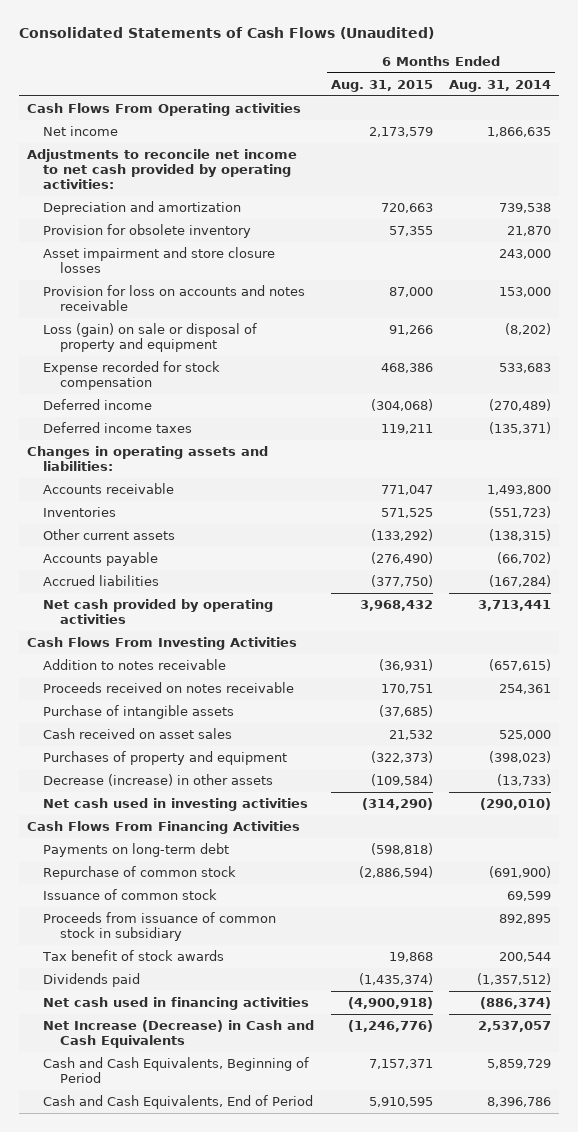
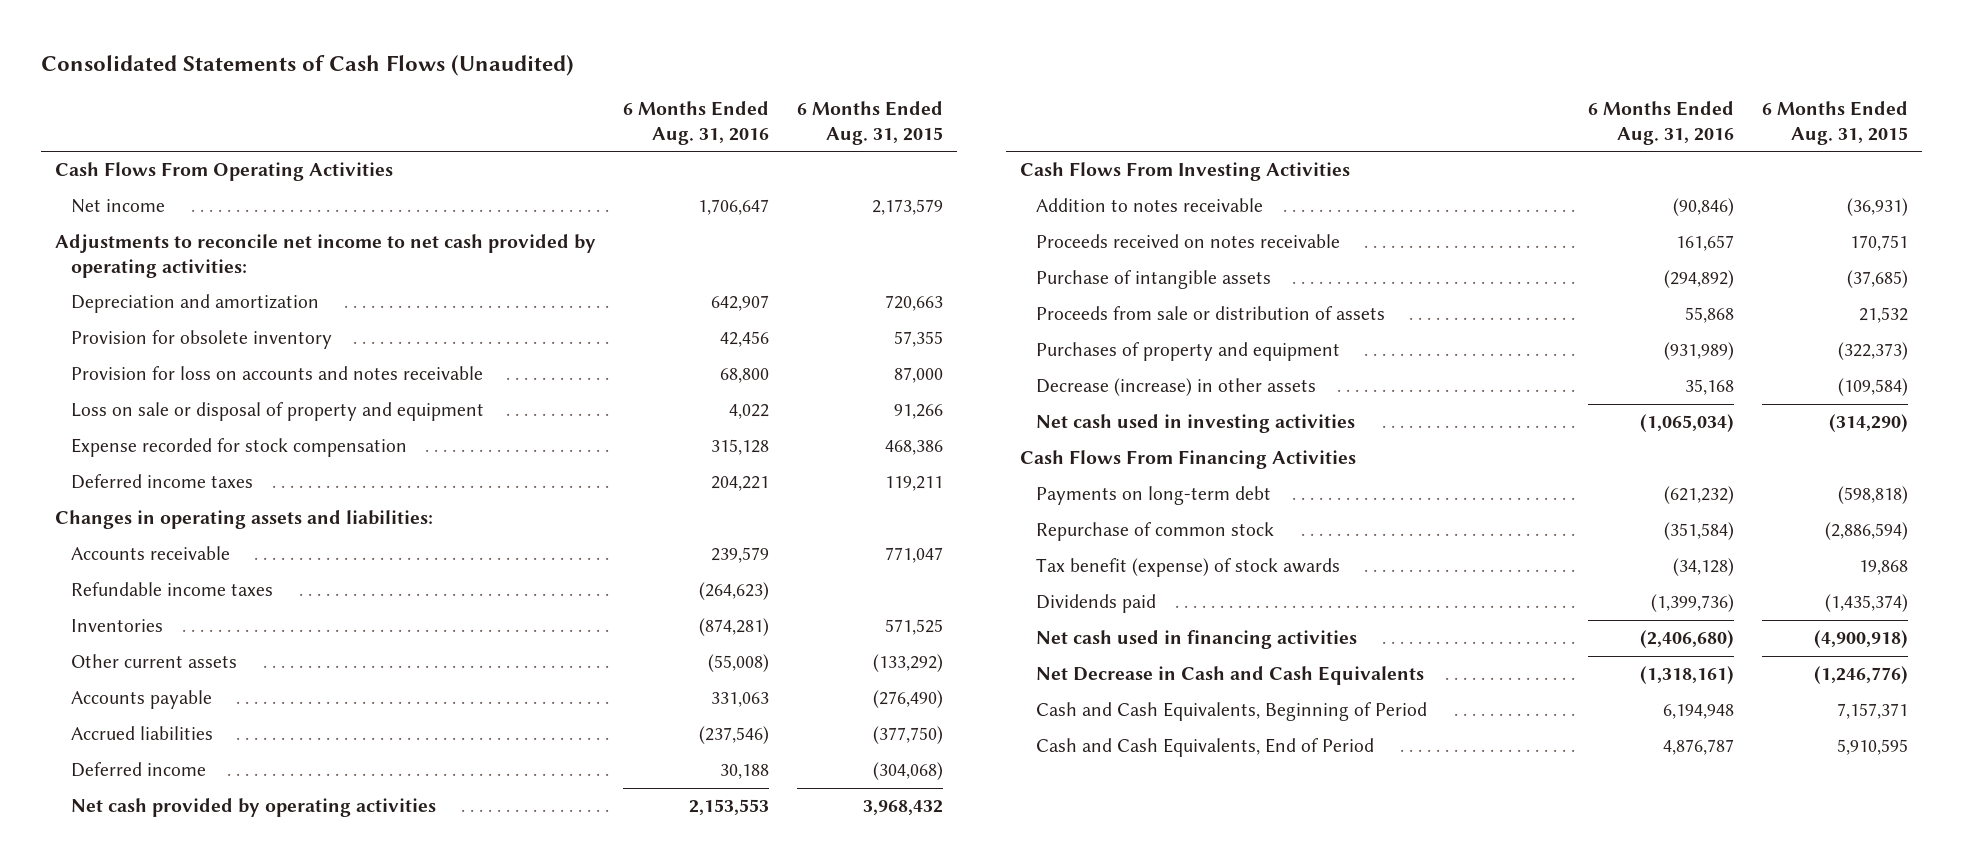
[448,79,551,92] Aug. 31, 2014 -> none
none -> [623,101,770,145] 6 Months Ended Aug. 31, 2016
[26,102,301,116] Cash Flows From Operating activities -> [54,162,393,182] Cash Flows From Operating Activities
[43,246,276,274] Asset impairment and store closure losses -> none
[43,322,258,353] Loss (gain) on sale or disposal of property and equipment -> [70,402,484,422] Loss on sale or disposal of property and equipment
none -> [70,582,273,597] Refundable income taxes
[43,398,153,410] Deferred income -> [70,762,206,778] Deferred income
[43,727,233,739] Cash received on asset sales -> [1035,306,1385,321] Proceeds from sale or distribution of assets
[43,888,218,900] Issuance of common stock -> none
[43,911,277,942] Proceeds from issuance of common stock in subsidiary -> none
[42,949,225,961] Tax benefit of stock awards -> [1035,558,1340,578] Tax benefit (expense) of stock awards
[43,1019,315,1049] Net Increase (Decrease) in Cash and Cash Equivalents -> [1035,666,1424,686] Net Decrease in Cash and Cash Equivalents

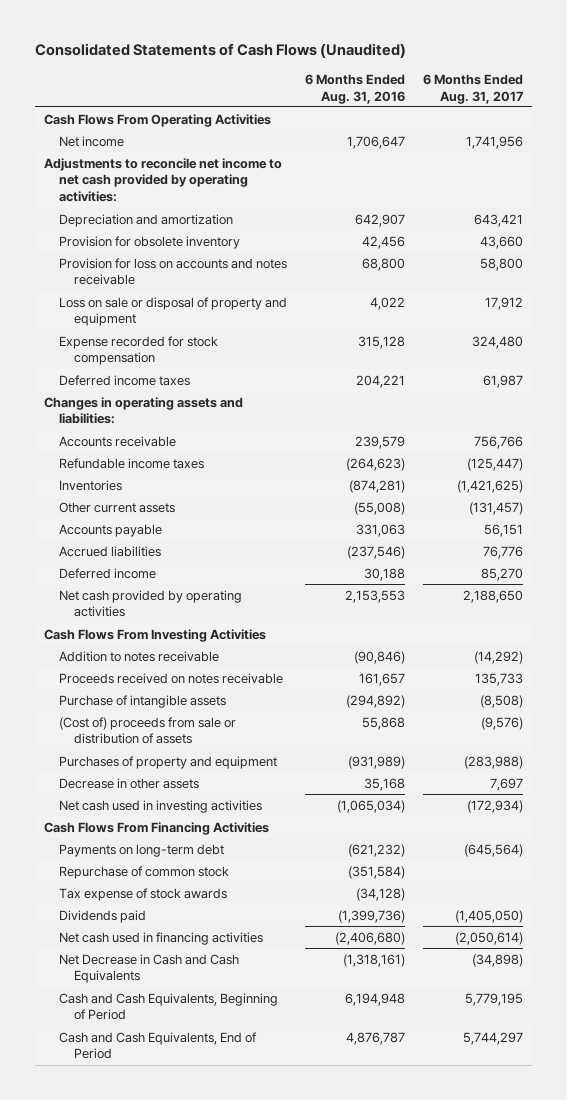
[796,101,943,145] 6 Months Ended Aug. 31, 2015 -> none
none -> [422,73,523,104] 6 Months Ended Aug. 31, 2017
[1035,306,1385,321] Proceeds from sale or distribution of assets -> [58,716,236,745] (Cost of) proceeds from sale or distribution of assets
[1035,378,1316,397] Decrease (increase) in other assets -> [58,777,199,789] Decrease in other assets
[1035,558,1340,578] Tax benefit (expense) of stock awards -> [58,887,227,901] Tax expense of stock awards

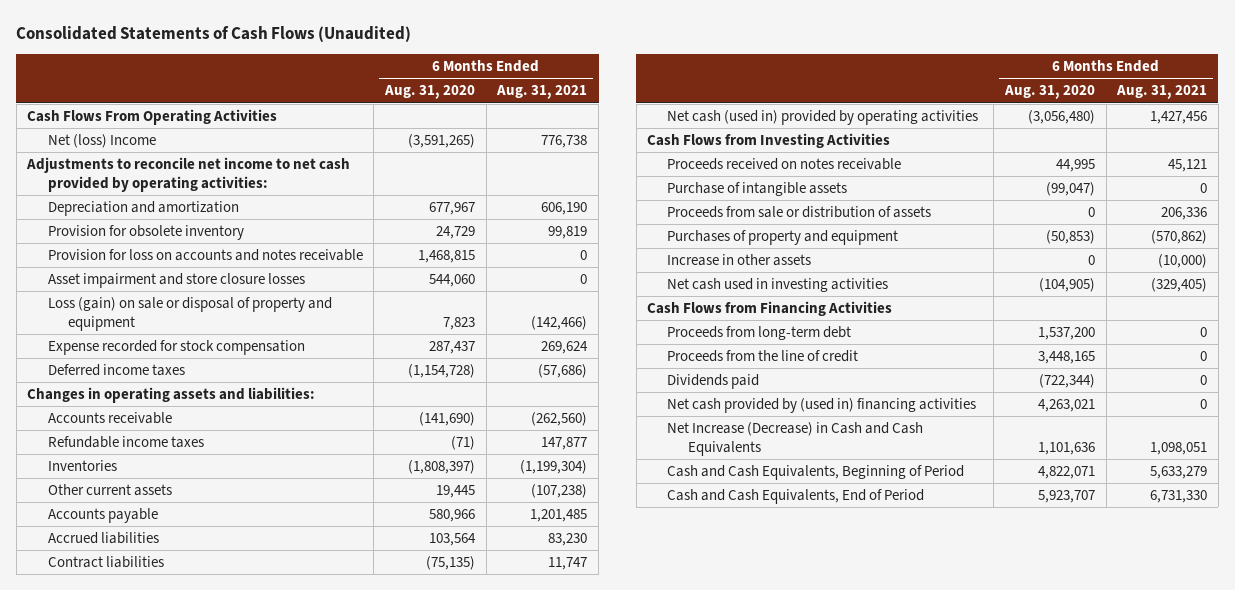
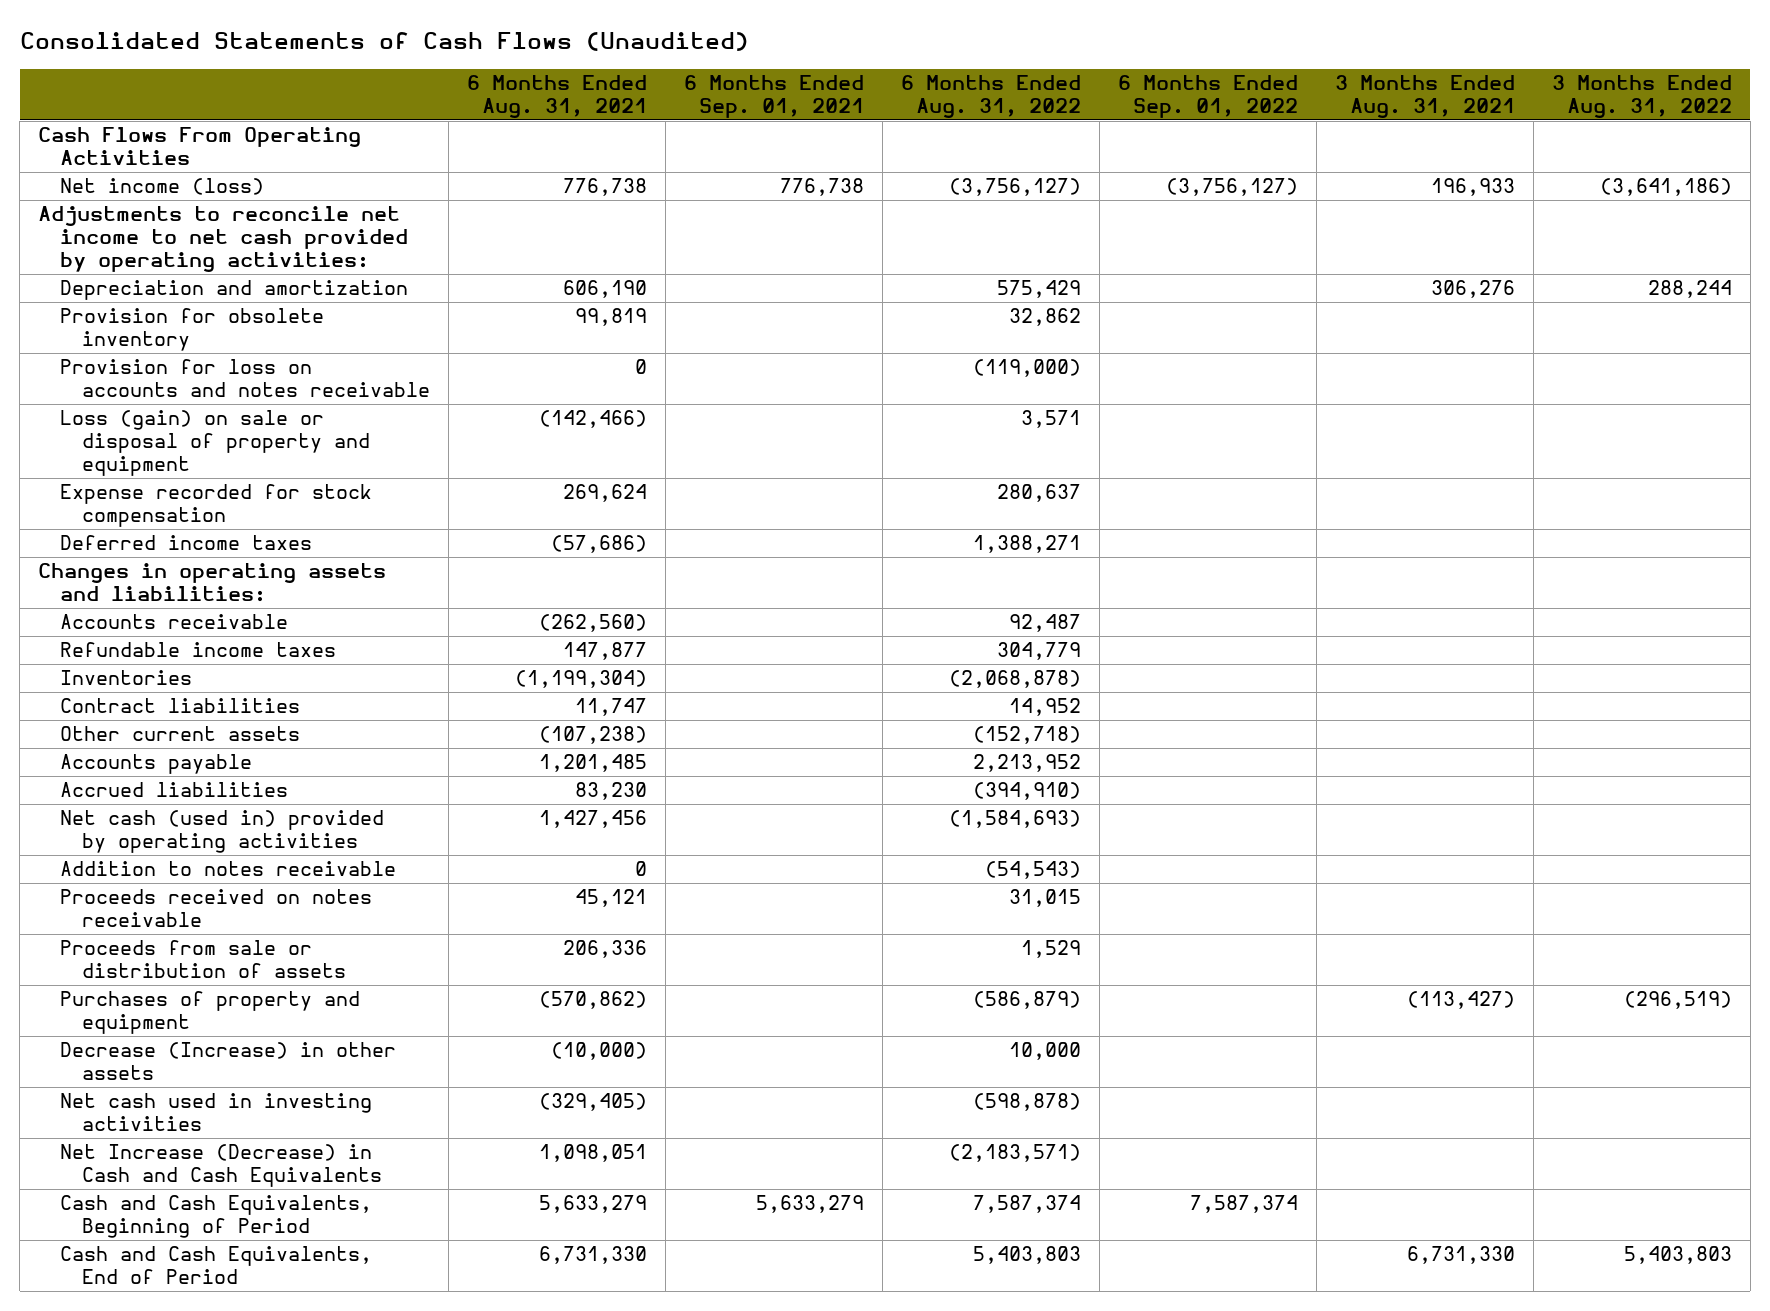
[384,85,476,100] Aug. 31, 2020 -> none
none -> [684,75,865,119] 6 Months Ended Sep. 01, 2021
none -> [901,75,1082,119] 6 Months Ended Aug. 31, 2022
none -> [1118,75,1299,119] 6 Months Ended Sep. 01, 2022
none -> [1334,75,1515,119] 3 Months Ended Aug. 31, 2021
none -> [1551,75,1732,119] 3 Months Ended Aug. 31, 2022
[47,133,156,148] Net (loss) Income -> [60,178,265,196] Net income (loss)
[47,272,305,288] Asset impairment and store closure losses -> none
[47,555,164,568] Contract liabilities -> [60,698,301,714] Contract liabilities
[647,132,891,148] Cash Flows from Investing Activities -> none
none -> [60,861,397,877] Addition to notes receivable
[667,181,848,196] Purchase of intangible assets -> none
[667,253,812,266] Increase in other assets -> [60,1042,397,1081] Decrease (Increase) in other assets
[647,300,893,316] Cash Flows from Financing Activities -> none
[667,325,852,340] Proceeds from long-term debt -> none
[667,349,859,362] Proceeds from the line of credit -> none
[667,373,760,389] Dividends paid -> none
[667,397,977,413] Net cash provided by (used in) financing activities -> none

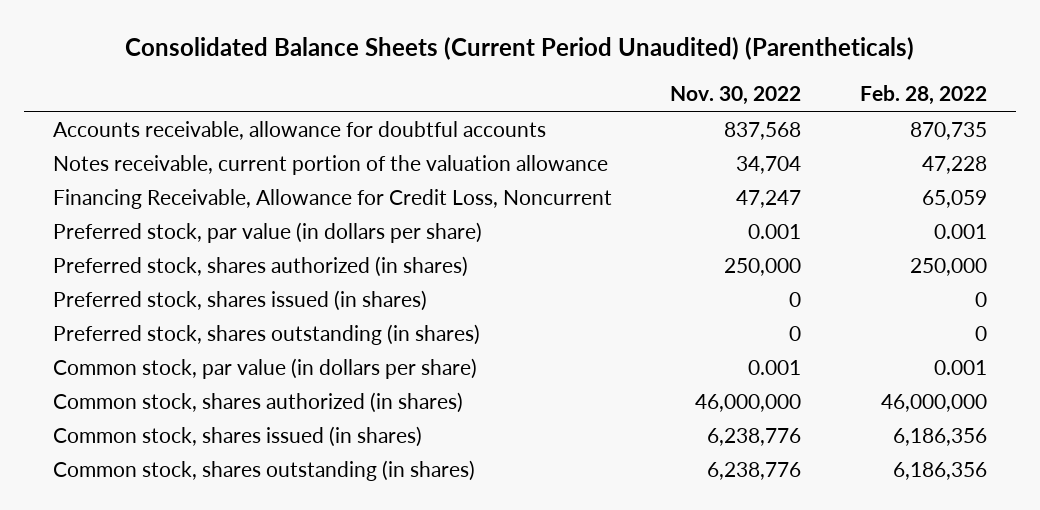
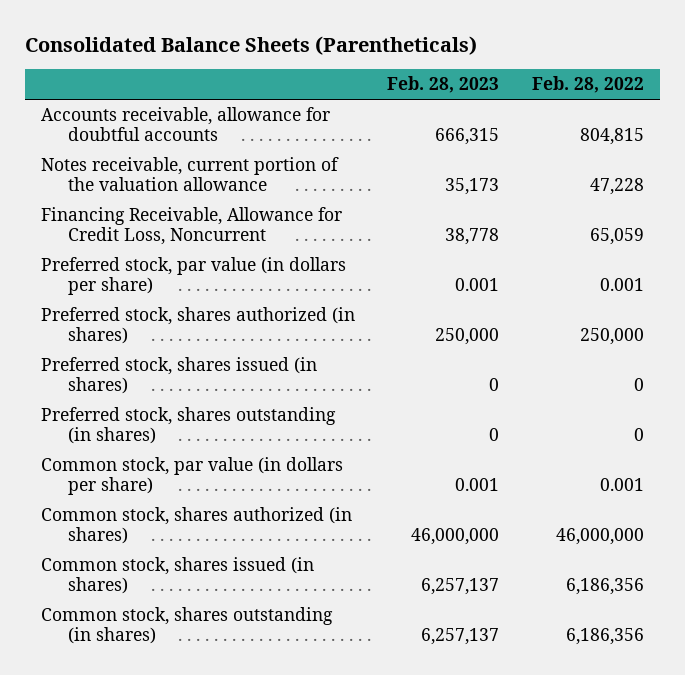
[124,37,914,61] Consolidated Balance Sheets (Current Period Unaudited) (Parentheticals) -> [24,35,477,55] Consolidated Balance Sheets (Parentheticals)
[670,86,802,106] Nov. 30, 2022 -> none
none -> [387,76,500,94] Feb. 28, 2023
[909,121,987,140] 870,735 -> [579,128,644,146] 804,815

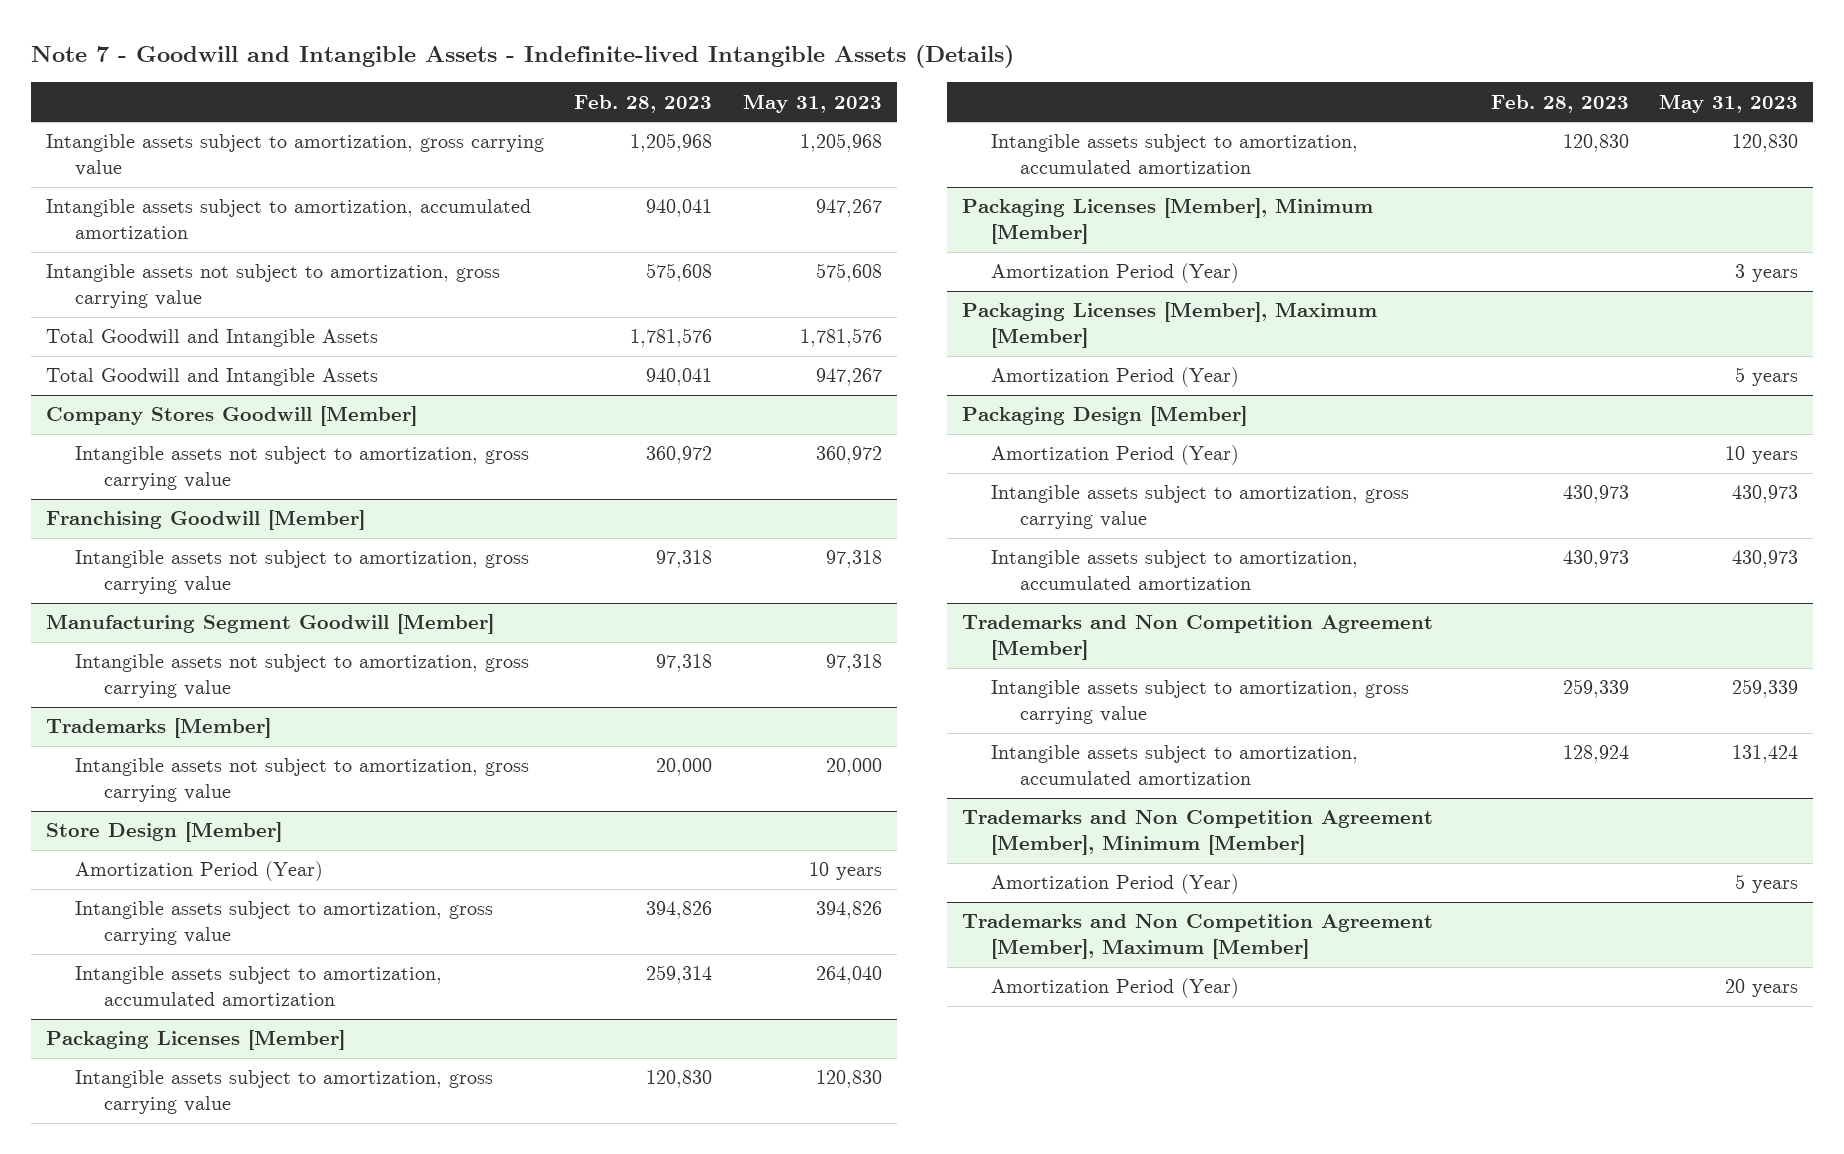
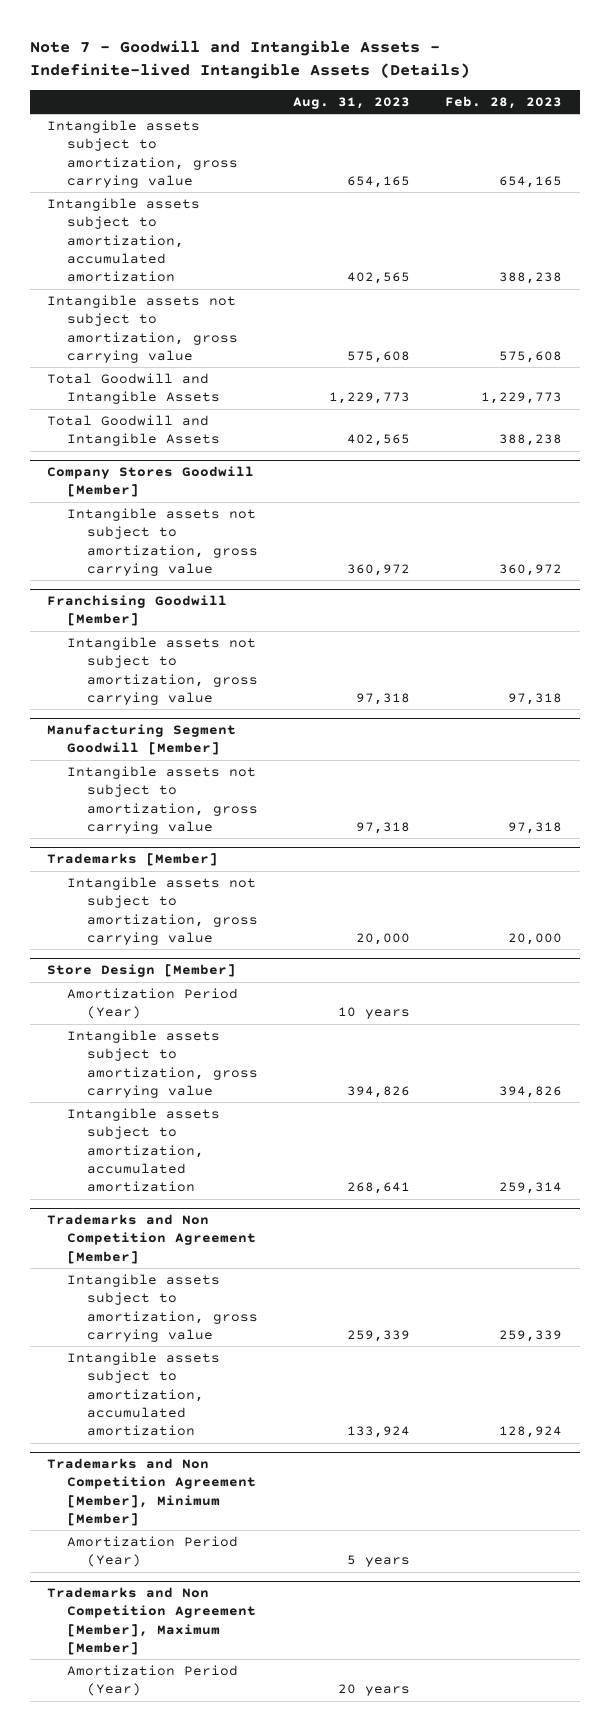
[742,93,882,113] May 31, 2023 -> none
none -> [292,96,410,109] Aug. 31, 2023
[630,133,713,153] 1,205,968 -> [499,175,563,188] 654,165
[646,199,713,218] 940,041 -> [499,272,563,285] 388,238
[630,328,713,348] 1,781,576 -> [481,392,563,405] 1,229,773
[646,368,713,387] 940,041 -> [499,434,563,447] 388,238
[46,1030,346,1051] Packaging Licenses [Member] -> none
[74,1070,493,1115] Intangible assets subject to amortization, gross carrying value -> none
[991,134,1359,175] Intangible assets subject to amortization, accumulated amortization -> none
[962,198,1374,245] Packaging Licenses [Member], Minimum [Member] -> none
[991,263,1240,284] Amortization Period (Year) -> none
[962,302,1378,349] Packaging Licenses [Member], Maximum [Member] -> none
[991,367,1240,388] Amortization Period (Year) -> none
[962,406,1248,427] Packaging Design [Member] -> none
[991,445,1240,466] Amortization Period (Year) -> none
[991,485,1410,530] Intangible assets subject to amortization, gross carrying value -> none
[991,550,1359,591] Intangible assets subject to amortization, accumulated amortization -> none

